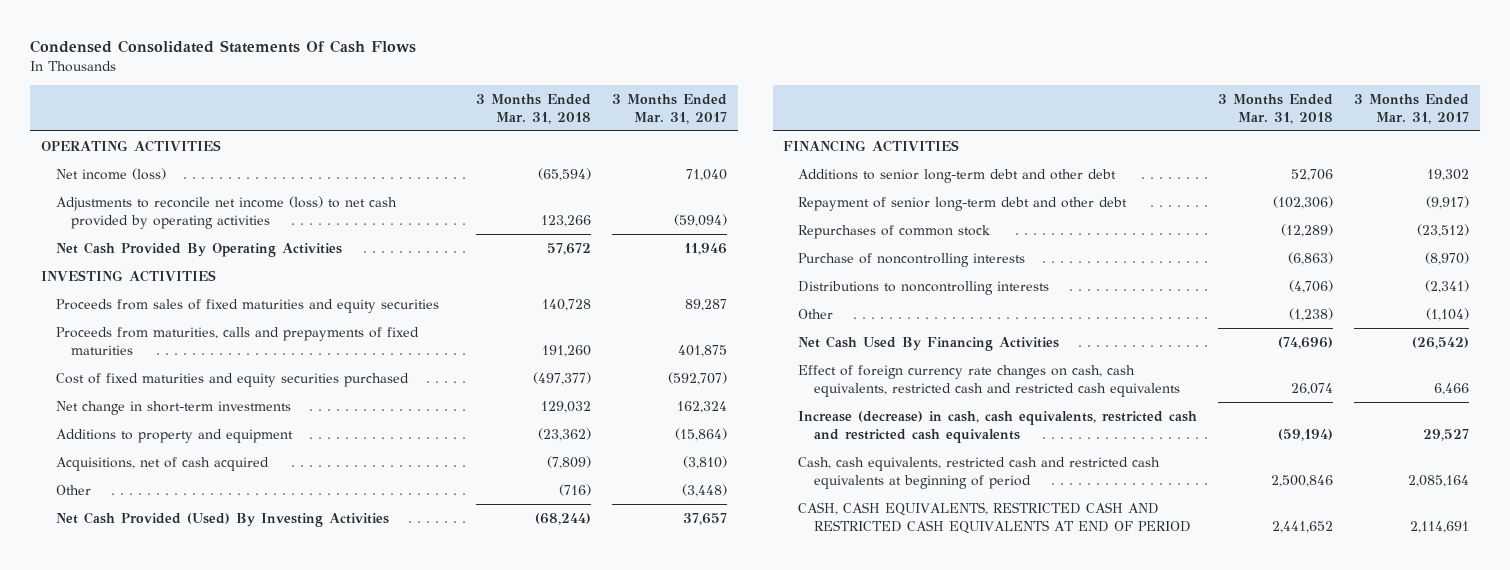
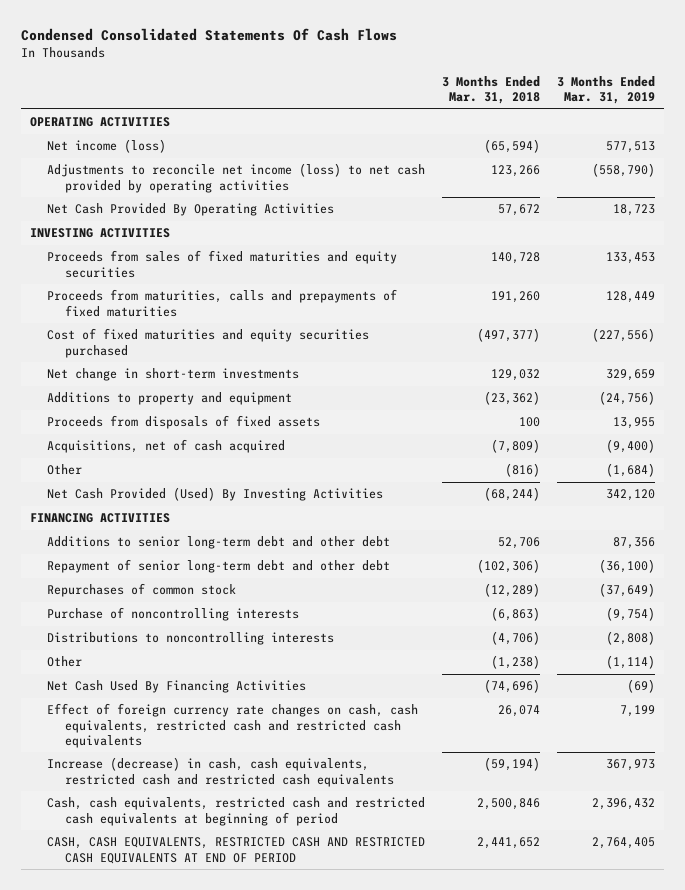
[612,93,728,124] 3 Months Ended Mar. 31, 2017 -> none
none -> [557,75,656,104] 3 Months Ended Mar. 31, 2019
none -> [47,415,321,430] Proceeds from disposals of fixed assets
[559,483,592,496] (716) -> [505,463,541,478] (816)

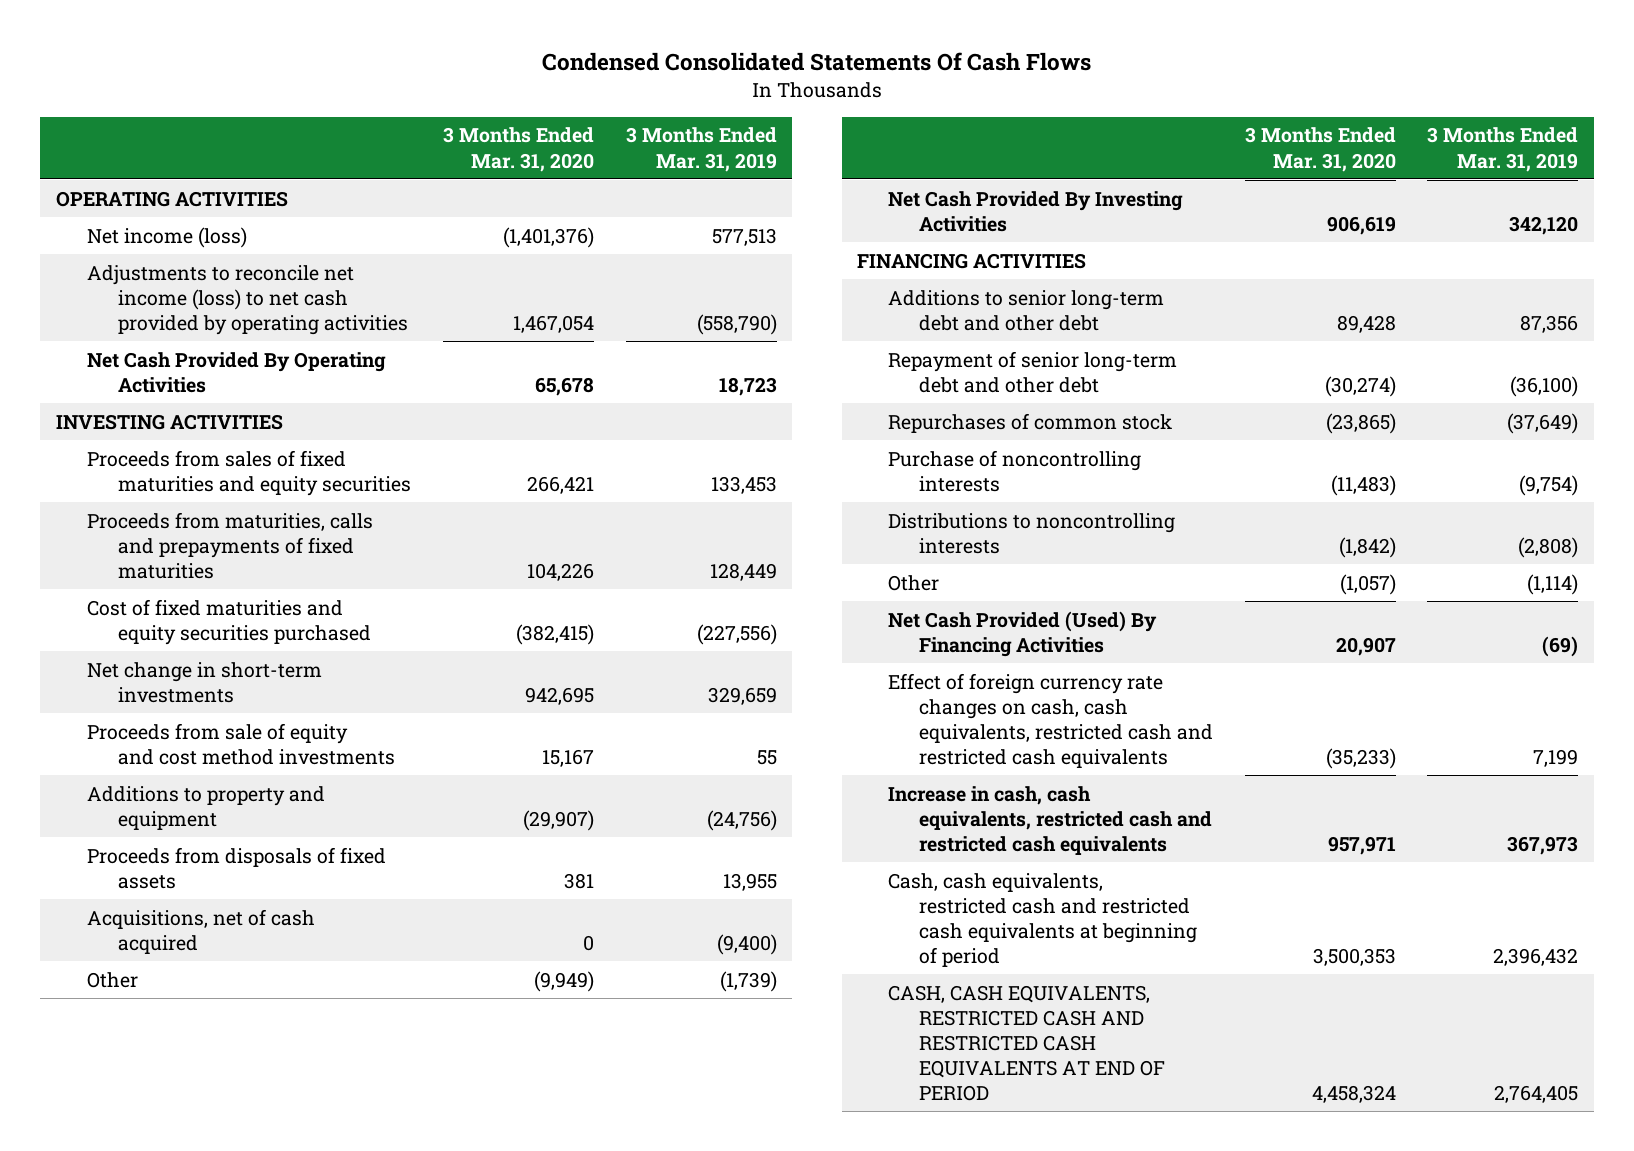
[442,75,541,104] 3 Months Ended Mar. 31, 2018 -> none
none -> [443,127,595,172] 3 Months Ended Mar. 31, 2020
none -> [86,722,395,765] Proceeds from sale of equity and cost method investments
[606,463,656,478] (1,684) -> [719,970,777,992] (1,739)
[47,487,384,502] Net Cash Provided (Used) By Investing Activities -> [888,190,1184,232] Net Cash Provided By Investing Activities
[47,680,307,694] Net Cash Used By Financing Activities -> [888,610,1158,657] Net Cash Provided (Used) By Financing Activities
[47,757,394,787] Increase (decrease) in cash, cash equivalents, restricted cash and restricted cash equivalents -> [888,785,1213,855] Increase in cash, cash equivalents, restricted cash and restricted cash equivalents

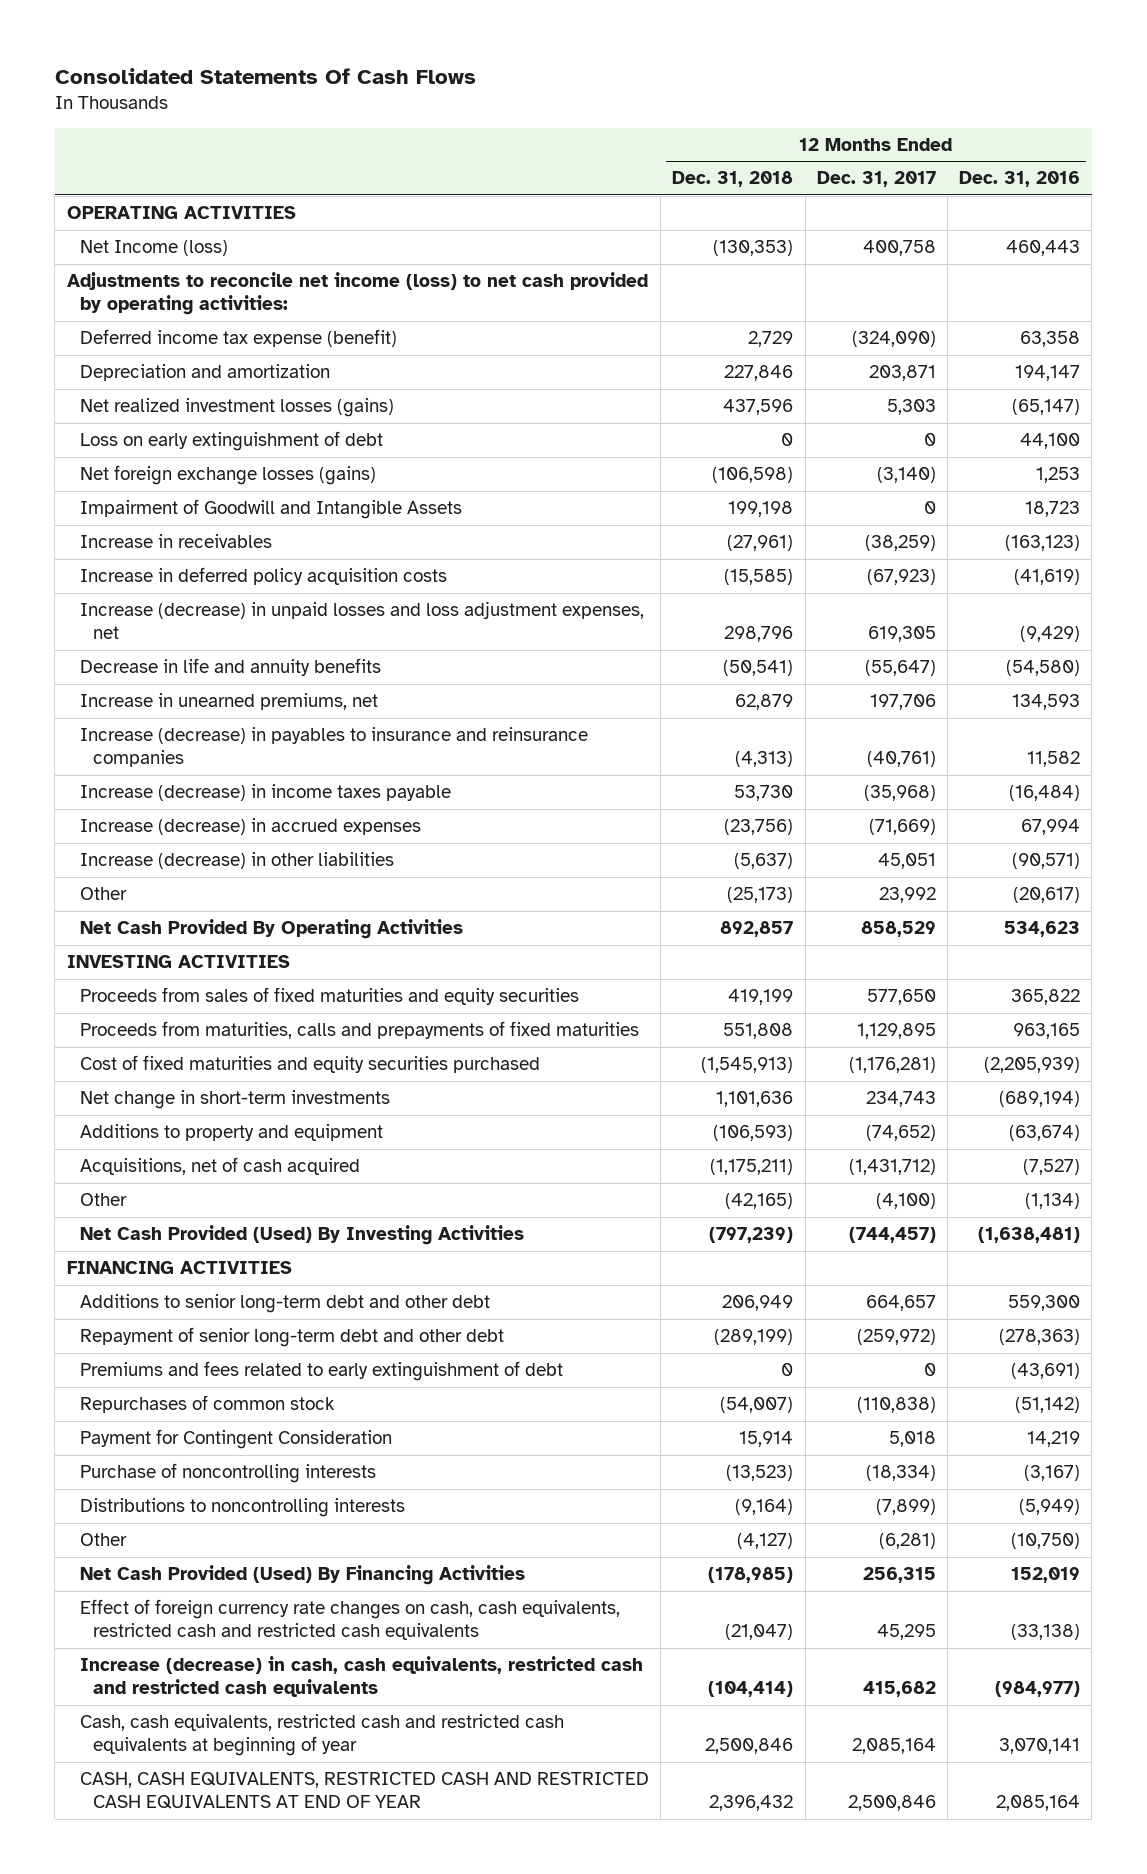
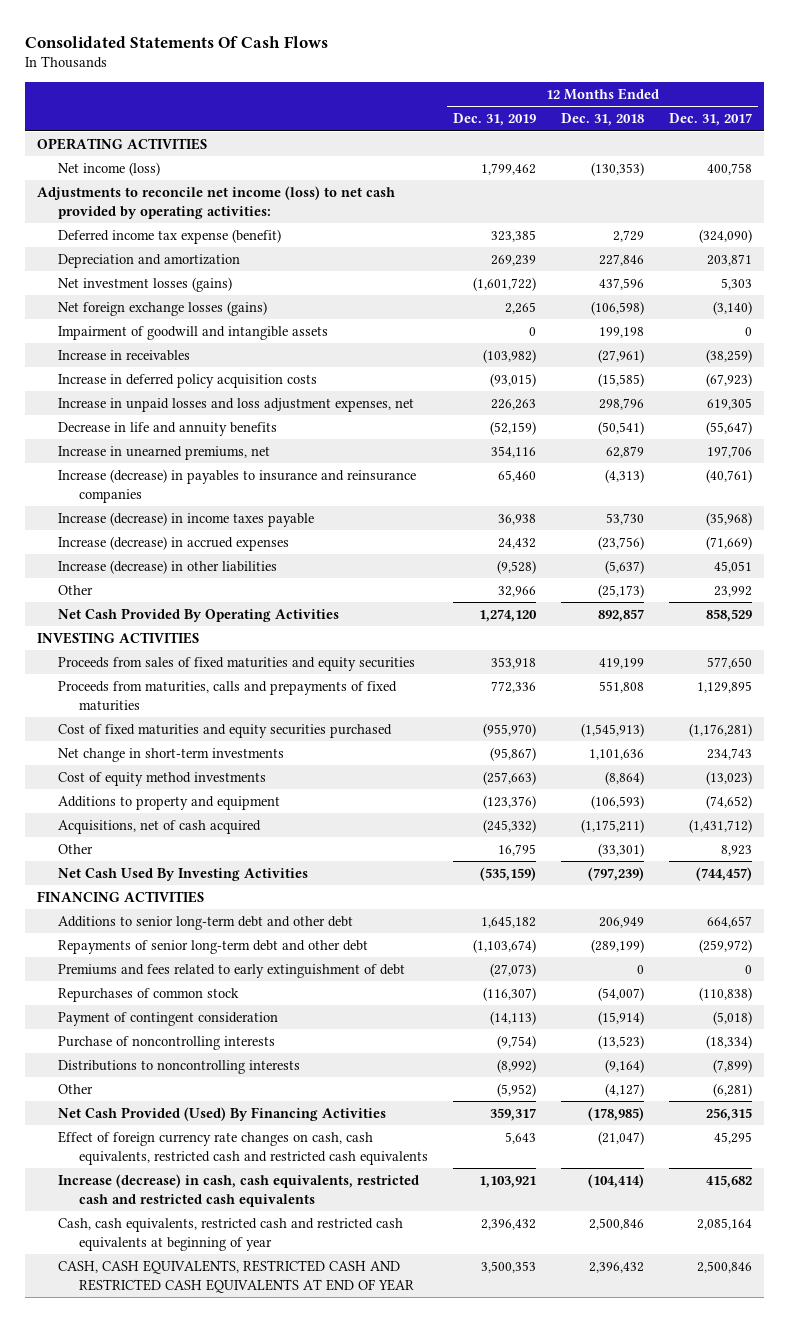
[959,171,1081,188] Dec. 31, 2016 -> none
none -> [453,113,537,127] Dec. 31, 2019
[79,240,228,257] Net Income (loss) -> [58,161,161,176] Net income (loss)
[79,431,383,452] Loss on early extinguishment of debt -> none
[79,398,394,418] Net realized investment losses (gains) -> [58,276,233,292] Net investment losses (gains)
[79,499,462,520] Impairment of Goodwill and Intangible Assets -> [58,325,329,340] Impairment of goodwill and intangible assets
[79,601,644,640] Increase (decrease) in unpaid losses and loss adjustment expenses, net -> [58,397,415,412] Increase in unpaid losses and loss adjustment expenses, net
none -> [58,771,267,786] Cost of equity method investments
[725,1193,794,1210] (42,165) -> [598,842,645,857] (33,301)
[875,1193,936,1210] (4,100) -> [721,844,753,856] 8,923
[79,1225,524,1246] Net Cash Provided (Used) By Investing Activities -> [58,867,309,881] Net Cash Used By Investing Activities
[79,1327,504,1348] Repayment of senior long-term debt and other debt -> [58,939,369,954] Repayments of senior long-term debt and other debt
[79,1429,392,1450] Payment for Contingent Consideration -> [58,1011,279,1026] Payment of contingent consideration
[739,1431,794,1448] 15,914 -> [598,1010,645,1025] (15,914)
[888,1431,936,1448] 5,018 -> [713,1010,753,1025] (5,018)

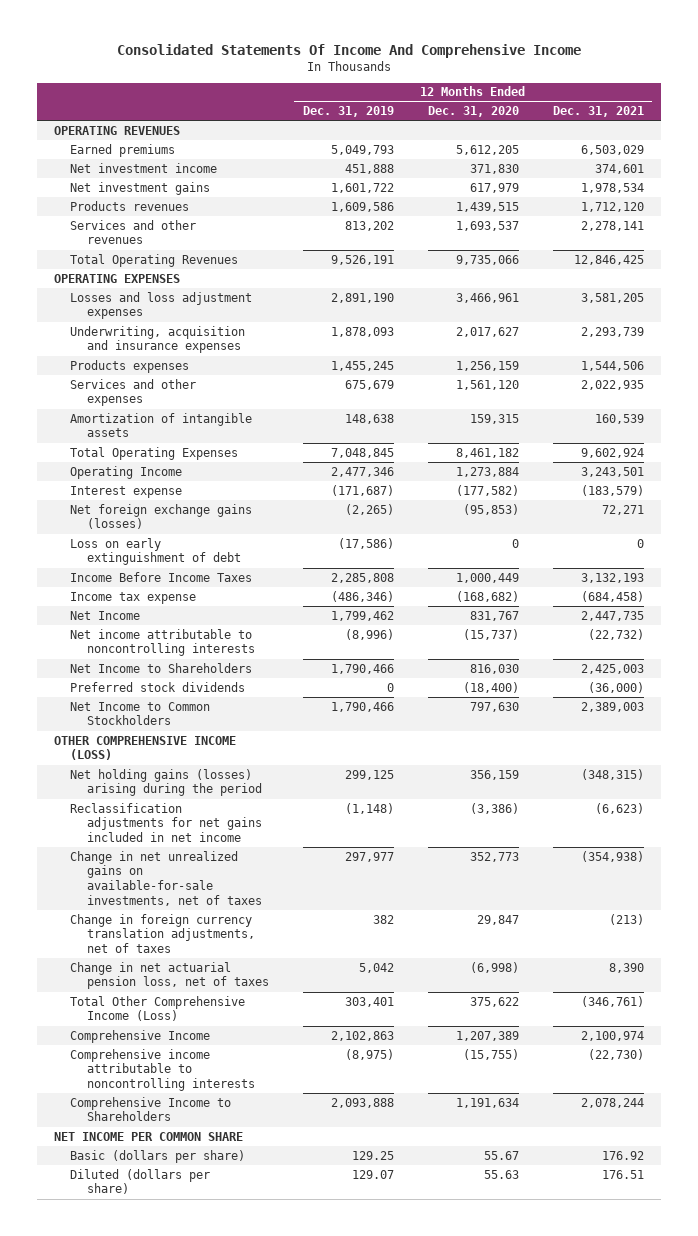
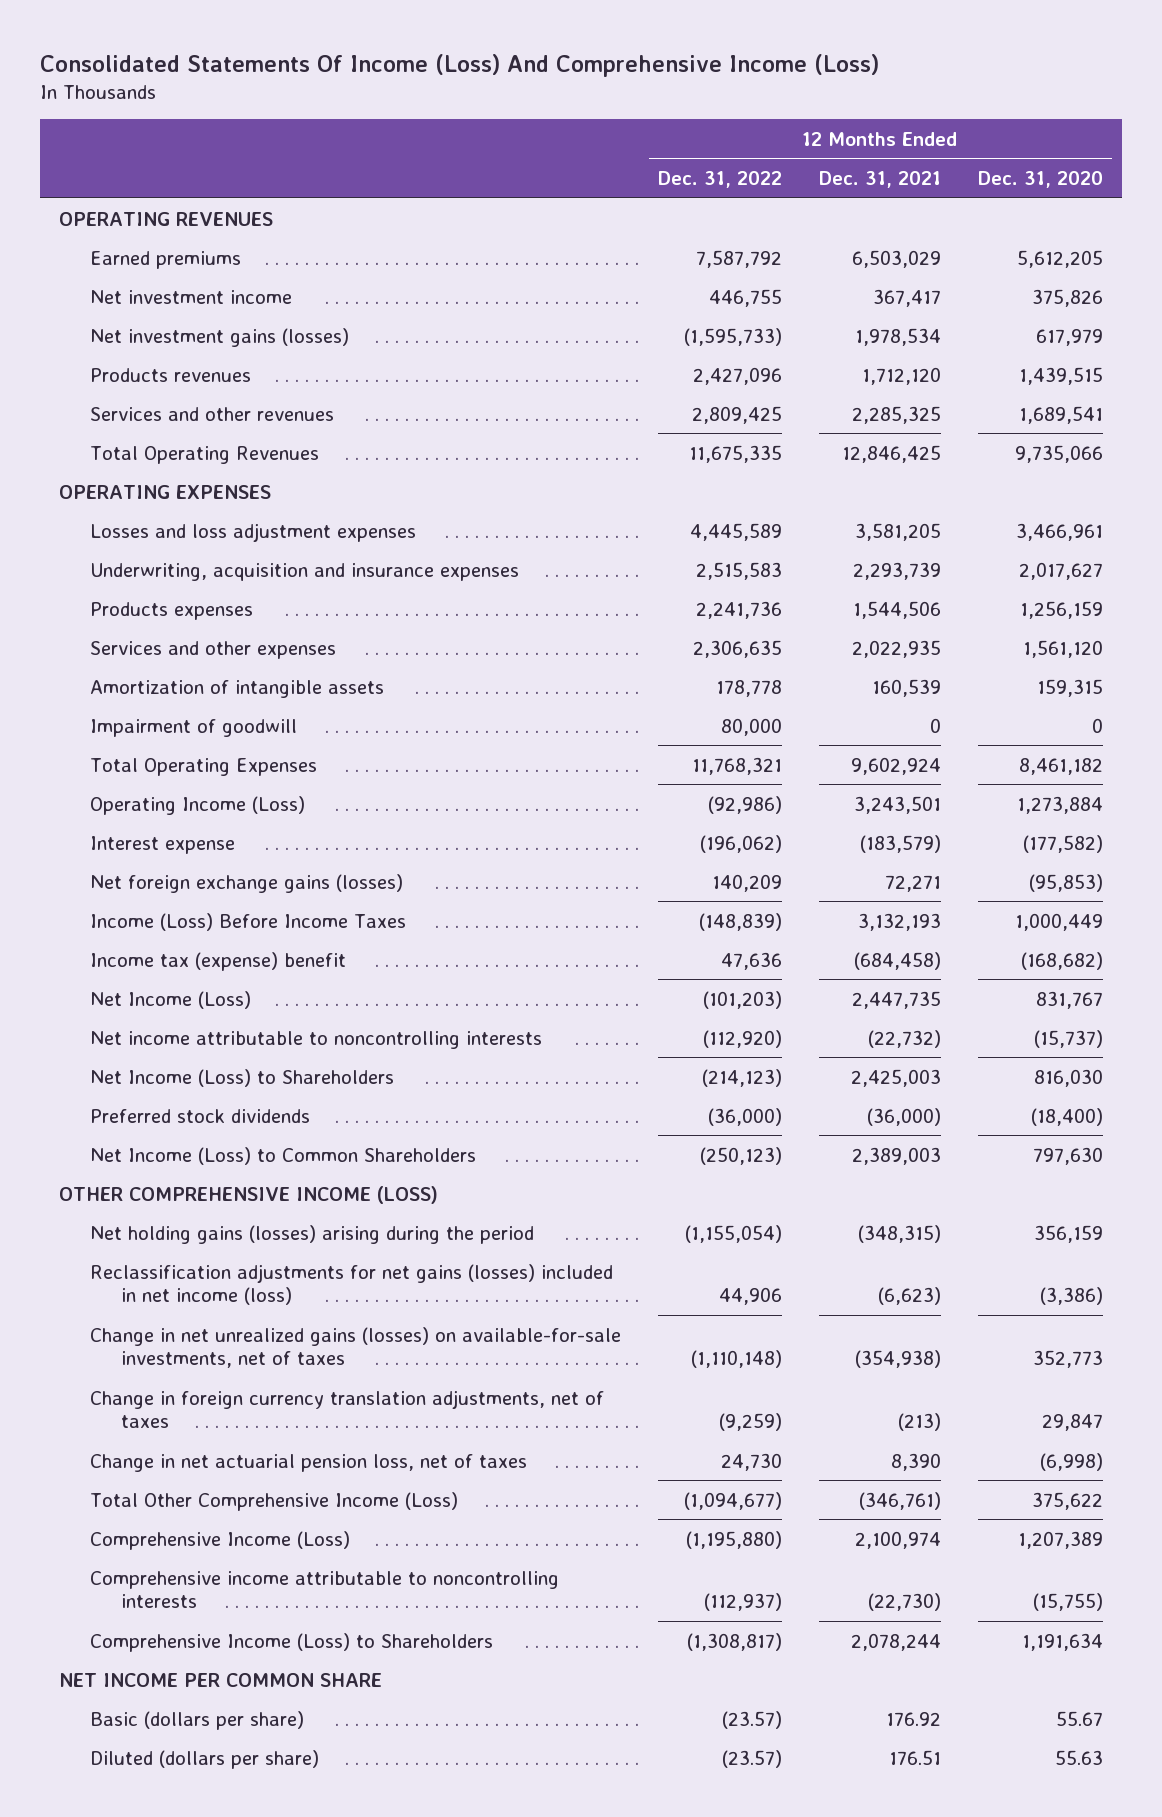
[116,44,581,59] Consolidated Statements Of Income And Comprehensive Income -> [40,53,880,77] Consolidated Statements Of Income (Loss) And Comprehensive Income (Loss)
[302,106,394,118] Dec. 31, 2019 -> none
none -> [657,171,782,189] Dec. 31, 2022
[469,163,519,174] 371,830 -> [1032,288,1104,307] 375,826
[594,163,644,174] 374,601 -> [872,288,941,307] 367,417
[70,181,211,195] Net investment gains -> [89,327,349,347] Net investment gains (losses)
[455,220,519,231] 1,693,537 -> [1019,405,1104,424] 1,689,541
[580,220,644,231] 2,278,141 -> [851,405,941,424] 2,285,325
none -> [89,718,297,737] Impairment of goodwill
[70,465,183,479] Operating Income -> [89,795,305,815] Operating Income (Loss)
[70,537,241,566] Loss on early extinguishment of debt -> none
[70,571,253,582] Income Before Income Taxes -> [89,912,406,931] Income (Loss) Before Income Taxes
[70,591,197,604] Income tax expense -> [89,951,346,971] Income tax (expense) benefit
[70,610,141,620] Net Income -> [89,990,251,1009] Net Income (Loss)
[70,662,253,673] Net Income to Shareholders -> [89,1068,394,1087] Net Income (Loss) to Shareholders
[70,701,211,726] Net Income to Common Stockholders -> [89,1146,476,1165] Net Income (Loss) to Common Shareholders
[70,802,262,843] Reclassification adjustments for net gains included in net income -> [89,1263,613,1305] Reclassification adjustments for net gains (losses) included in net income (loss)
[70,850,262,906] Change in net unrealized gains on available-for-sale investments, net of taxes -> [89,1326,621,1368] Change in net unrealized gains (losses) on available-for-sale investments, net of taxes
[70,1029,211,1043] Comprehensive Income -> [89,1530,350,1550] Comprehensive Income (Loss)
[70,1096,232,1122] Comprehensive Income to Shareholders -> [89,1632,493,1652] Comprehensive Income (Loss) to Shareholders

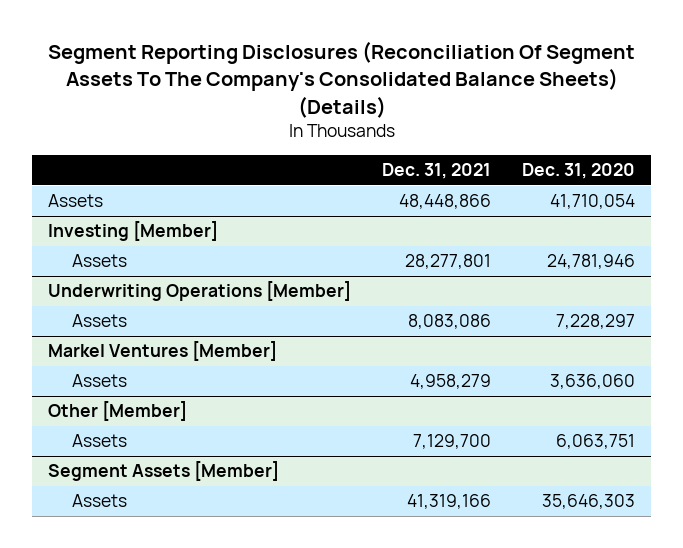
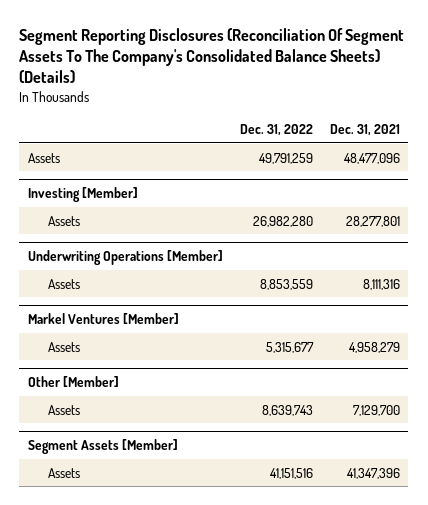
[522,162,636,179] Dec. 31, 2020 -> none
none -> [239,124,313,137] Dec. 31, 2022
[399,194,492,210] 48,448,866 -> [343,152,400,164] 48,477,096
[408,314,492,330] 8,083,086 -> [362,278,400,290] 8,111,316
[407,494,492,510] 41,319,166 -> [346,467,400,479] 41,347,396

